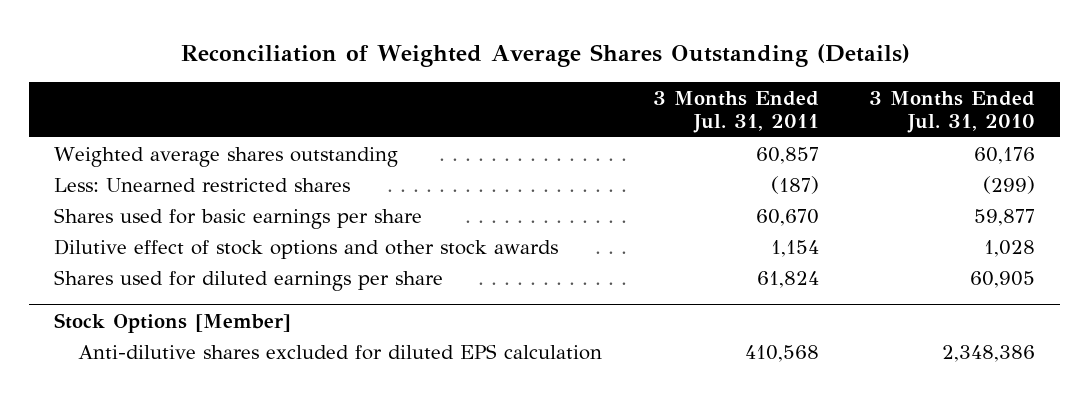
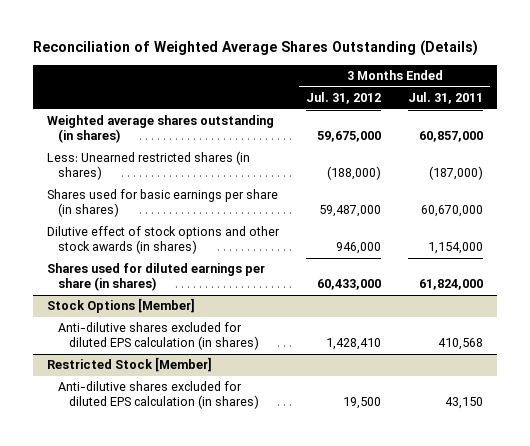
[869,90,1036,134] 3 Months Ended Jul. 31, 2010 -> none
none -> [305,92,381,105] Jul. 31, 2012
[54,146,399,167] Weighted average shares outstanding -> [46,115,274,144] Weighted average shares outstanding (in shares)
[755,146,819,164] 60,857 -> [419,131,484,143] 60,857,000
[54,177,351,192] Less: Unearned restricted shares -> [46,151,250,181] Less: Unearned restricted shares (in shares)
[770,175,819,194] (187) -> [429,166,484,181] (187,000)
[54,207,423,229] Shares used for basic earnings per share -> [46,189,278,218] Shares used for basic earnings per share (in shares)
[755,208,819,226] 60,670 -> [421,205,484,218] 60,670,000
[54,238,559,259] Dilutive effect of stock options and other stock awards -> [46,226,280,255] Dilutive effect of stock options and other stock awards (in shares)
[770,239,819,257] 1,154 -> [428,242,484,255] 1,154,000
[54,269,444,291] Shares used for diluted earnings per share -> [46,263,265,292] Shares used for diluted earnings per share (in shares)
[756,270,819,288] 61,824 -> [419,279,484,291] 61,824,000
[78,343,603,360] Anti-dilutive shares excluded for diluted EPS calculation -> [57,322,260,351] Anti-dilutive shares excluded for diluted EPS calculation (in shares)
none -> [46,357,212,373] Restricted Stock [Member]
none -> [57,381,260,410] Anti-dilutive shares excluded for diluted EPS calculation (in shares)

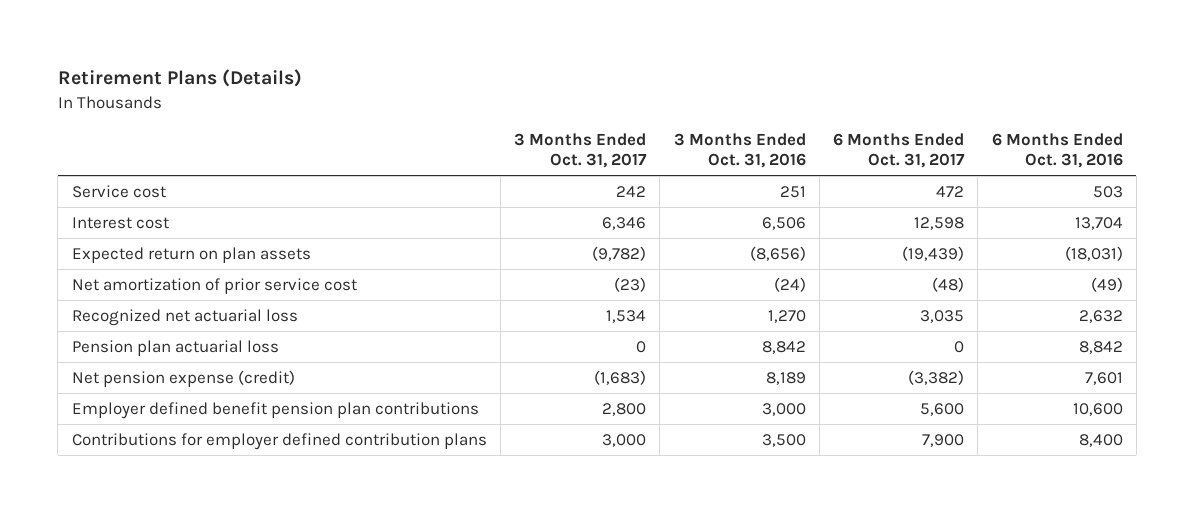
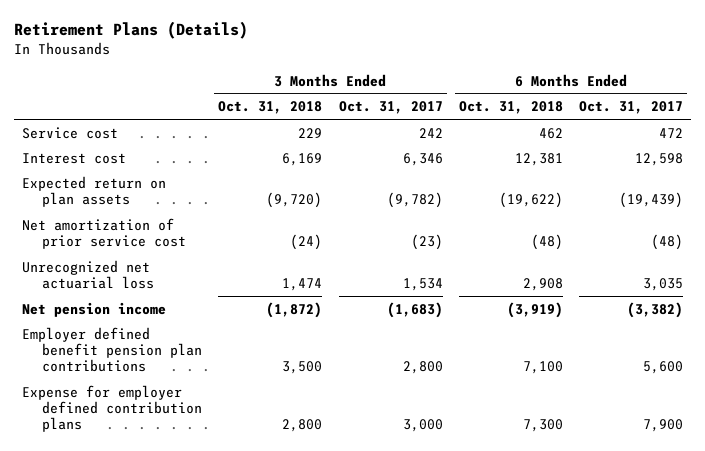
[673,133,806,169] 3 Months Ended Oct. 31, 2016 -> none
[991,133,1123,169] 6 Months Ended Oct. 31, 2016 -> none
none -> [218,101,323,115] Oct. 31, 2018
none -> [458,101,563,115] Oct. 31, 2018
[71,339,279,356] Pension plan actuarial loss -> none
[71,308,298,326] Recognized net actuarial loss -> [21,259,155,290] Unrecognized net actuarial loss
[71,369,295,387] Net pension expense (credit) -> [21,301,166,317] Net pension income
[71,432,487,450] Contributions for employer defined contribution plans -> [21,384,203,433] Expense for employer defined contribution plans

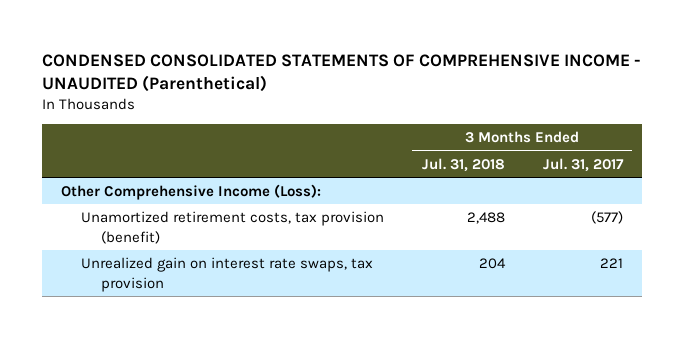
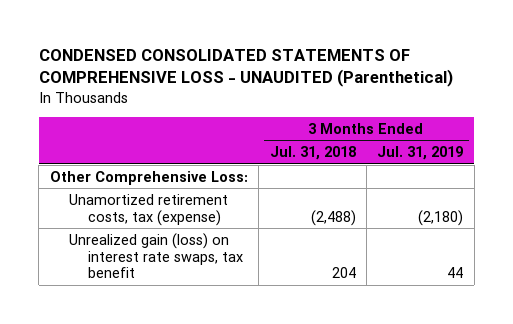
[42,53,642,93] CONDENSED CONSOLIDATED STATEMENTS OF COMPREHENSIVE INCOME - UNAUDITED (Parenthetical) -> [38,49,453,88] CONDENSED CONSOLIDATED STATEMENTS OF COMPREHENSIVE LOSS - UNAUDITED (Parenthetical)
[542,157,624,172] Jul. 31, 2017 -> none
none -> [377,146,464,161] Jul. 31, 2019
[61,183,322,200] Other Comprehensive Income (Loss): -> [49,170,248,185] Other Comprehensive Loss:
[80,210,384,244] Unamortized retirement costs, tax provision (benefit) -> [68,193,228,226] Unamortized retirement costs, tax (expense)
[466,211,505,224] 2,488 -> [310,209,356,226] (2,488)
[80,256,373,292] Unrealized gain on interest rate swaps, tax provision -> [68,232,243,279] Unrealized gain (loss) on interest rate swaps, tax benefit

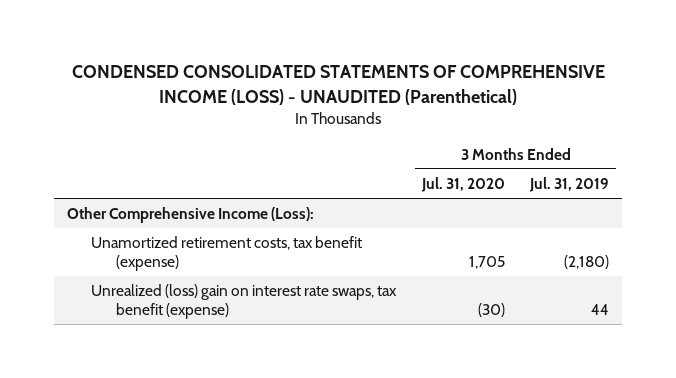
[38,49,453,88] CONDENSED CONSOLIDATED STATEMENTS OF COMPREHENSIVE LOSS - UNAUDITED (Parenthetical) -> [71,65,605,105] CONDENSED CONSOLIDATED STATEMENTS OF COMPREHENSIVE INCOME (LOSS) - UNAUDITED (Parenthetical)
[269,146,356,161] Jul. 31, 2018 -> none
none -> [420,177,505,193] Jul. 31, 2020
[49,170,248,185] Other Comprehensive Loss: -> [66,207,314,224] Other Comprehensive Income (Loss):
[68,193,228,226] Unamortized retirement costs, tax (expense) -> [91,236,363,271] Unamortized retirement costs, tax benefit (expense)
[68,232,243,279] Unrealized gain (loss) on interest rate swaps, tax benefit -> [91,284,398,319] Unrealized (loss) gain on interest rate swaps, tax benefit (expense)

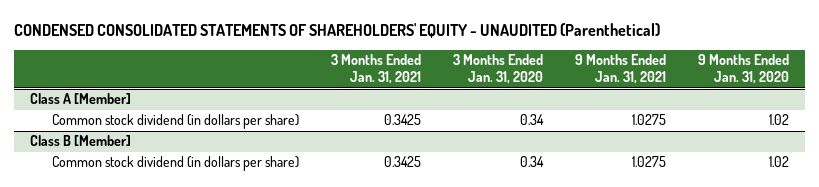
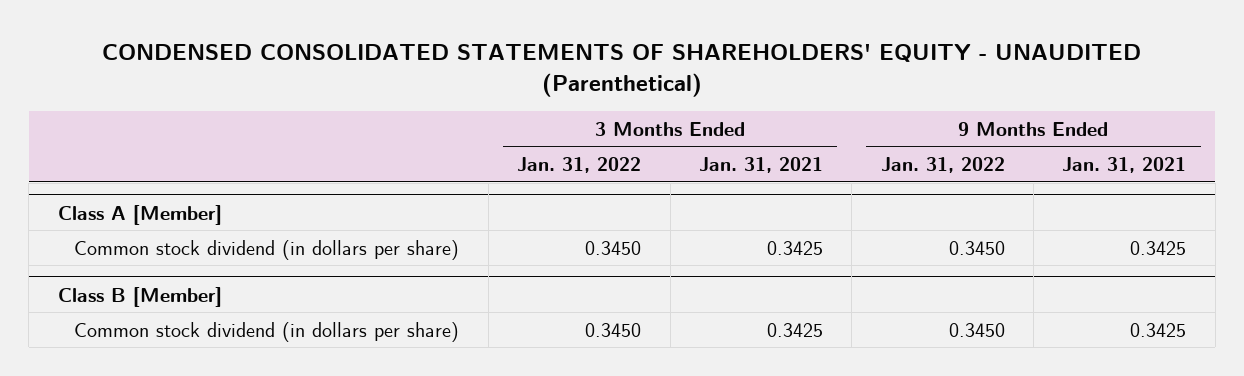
[452,54,543,85] 3 Months Ended Jan. 31, 2020 -> none
[698,54,790,85] 9 Months Ended Jan. 31, 2020 -> none
none -> [517,157,642,174] Jan. 31, 2022
none -> [880,157,1005,174] Jan. 31, 2022
[631,114,666,126] 1.0275 -> [1130,240,1187,255] 0.3425
[631,156,666,168] 1.0275 -> [1130,322,1187,337] 0.3425

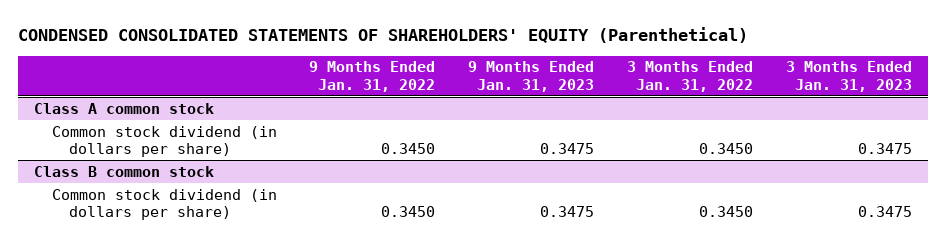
[101,43,1141,97] CONDENSED CONSOLIDATED STATEMENTS OF SHAREHOLDERS' EQUITY - UNAUDITED (Parenthetical) -> [18,26,749,43] CONDENSED CONSOLIDATED STATEMENTS OF SHAREHOLDERS' EQUITY (Parenthetical)
[698,157,823,174] Jan. 31, 2021 -> none
[1062,157,1187,174] Jan. 31, 2021 -> none
none -> [468,61,595,92] 9 Months Ended Jan. 31, 2023
none -> [785,61,912,92] 3 Months Ended Jan. 31, 2023
[57,204,222,225] Class A [Member] -> [34,102,215,114] Class A common stock
[57,286,222,307] Class B [Member] -> [34,165,215,177] Class B common stock

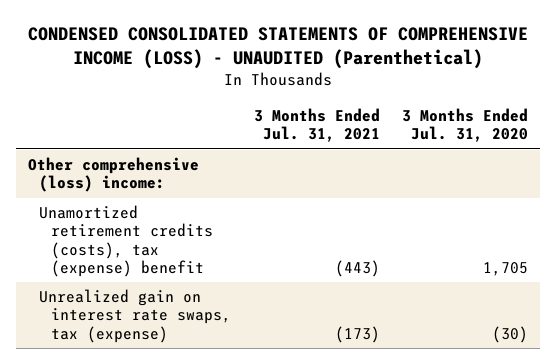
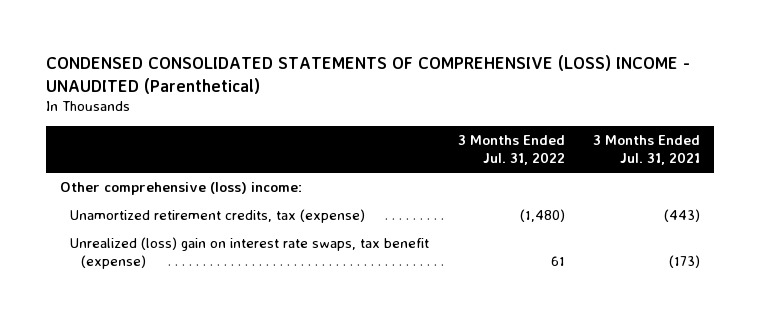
[27,27,528,70] CONDENSED CONSOLIDATED STATEMENTS OF COMPREHENSIVE INCOME (LOSS) - UNAUDITED (Parenthetical) -> [46,54,691,94] CONDENSED CONSOLIDATED STATEMENTS OF COMPREHENSIVE (LOSS) INCOME - UNAUDITED (Parenthetical)
[402,108,529,143] 3 Months Ended Jul. 31, 2020 -> none
none -> [457,135,565,165] 3 Months Ended Jul. 31, 2022
[39,205,213,277] Unamortized retirement credits (costs), tax (expense) benefit -> [70,209,366,224] Unamortized retirement credits, tax (expense)
[39,289,231,343] Unrealized gain on interest rate swaps, tax (expense) -> [70,237,430,269] Unrealized (loss) gain on interest rate swaps, tax benefit (expense)

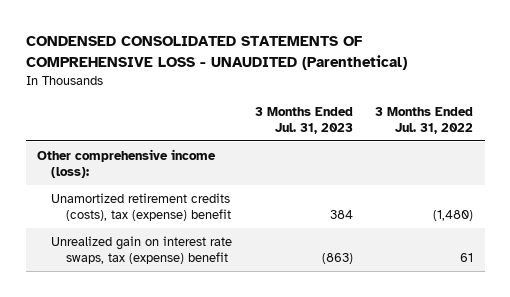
[46,54,691,94] CONDENSED CONSOLIDATED STATEMENTS OF COMPREHENSIVE (LOSS) INCOME - UNAUDITED (Parenthetical) -> [25,36,407,70] CONDENSED CONSOLIDATED STATEMENTS OF COMPREHENSIVE LOSS - UNAUDITED (Parenthetical)
[592,135,700,165] 3 Months Ended Jul. 31, 2021 -> none
none -> [254,106,353,134] 3 Months Ended Jul. 31, 2023
[60,182,303,196] Other comprehensive (loss) income: -> [37,148,217,178] Other comprehensive income (loss):
[70,209,366,224] Unamortized retirement credits, tax (expense) -> [51,192,231,221] Unamortized retirement credits (costs), tax (expense) benefit
[70,237,430,269] Unrealized (loss) gain on interest rate swaps, tax benefit (expense) -> [51,235,233,264] Unrealized gain on interest rate swaps, tax (expense) benefit

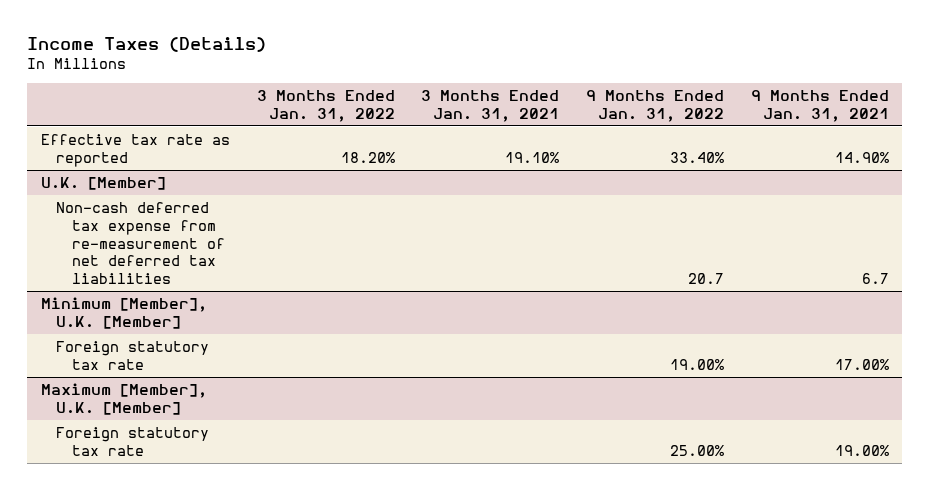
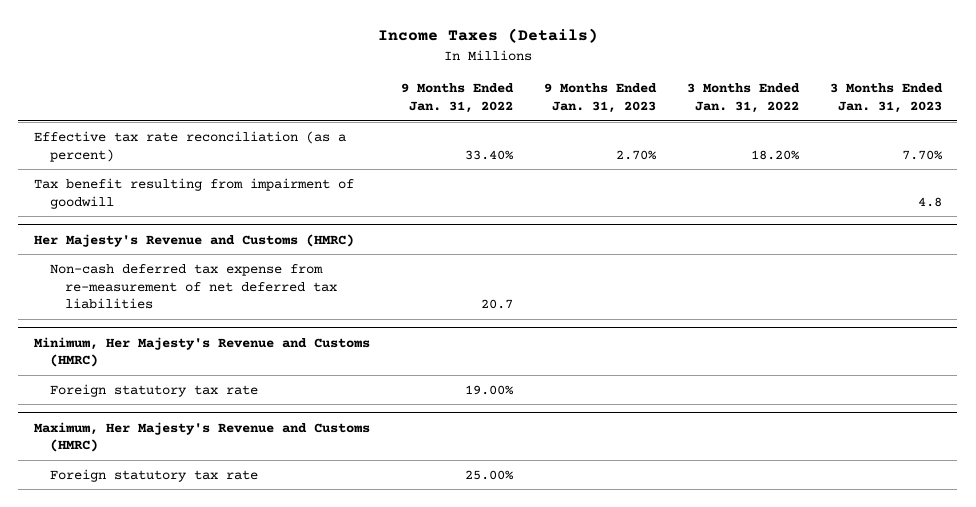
[421,89,560,122] 3 Months Ended Jan. 31, 2021 -> none
[750,89,889,122] 9 Months Ended Jan. 31, 2021 -> none
none -> [543,83,657,114] 9 Months Ended Jan. 31, 2023
none -> [829,83,943,114] 3 Months Ended Jan. 31, 2023
[40,133,230,167] Effective tax rate as reported -> [33,130,346,162] Effective tax rate reconciliation (as a percent)
none -> [33,177,354,209] Tax benefit resulting from impairment of goodwill
[40,176,166,190] U.K. [Member] -> [33,233,354,247] Her Majesty's Revenue and Customs (HMRC)
[40,296,207,329] Minimum [Member], U.K. [Member] -> none
none -> [33,336,370,368] Minimum, Her Majesty's Revenue and Customs (HMRC)
[40,382,207,415] Maximum [Member], U.K. [Member] -> none
none -> [33,421,370,453] Maximum, Her Majesty's Revenue and Customs (HMRC)

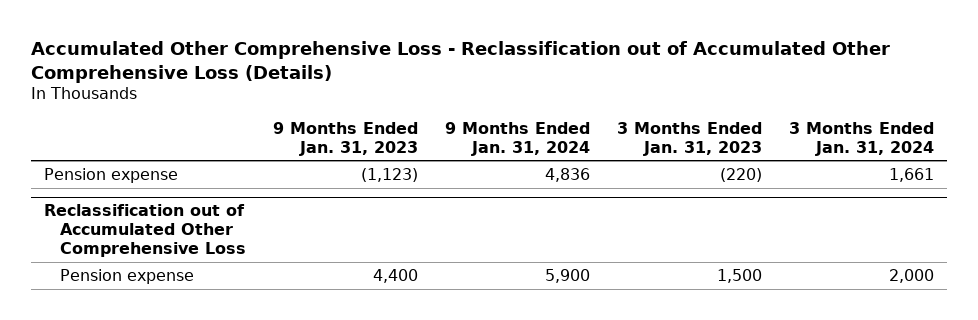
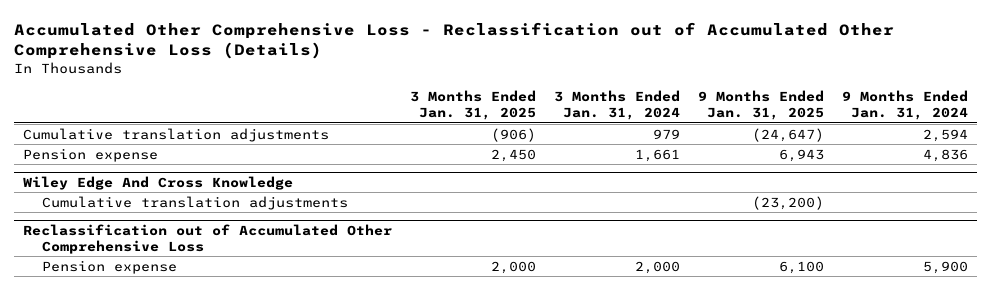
[272,121,418,156] 9 Months Ended Jan. 31, 2023 -> none
[616,121,762,156] 3 Months Ended Jan. 31, 2023 -> none
none -> [410,90,537,121] 3 Months Ended Jan. 31, 2025
none -> [698,90,825,121] 9 Months Ended Jan. 31, 2025
none -> [23,127,330,142] Cumulative translation adjustments
none -> [23,175,294,190] Wiley Edge And Cross Knowledge
none -> [42,195,349,210] Cumulative translation adjustments

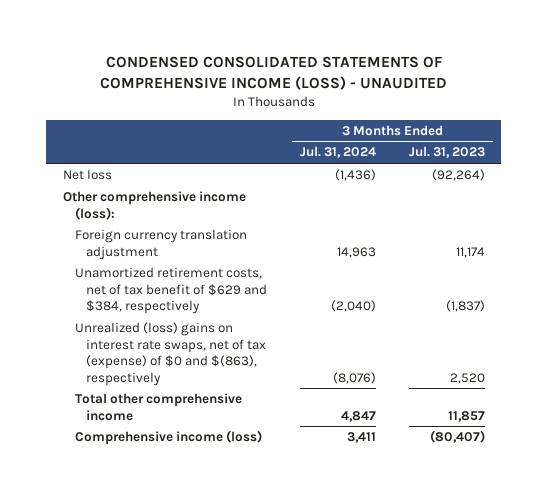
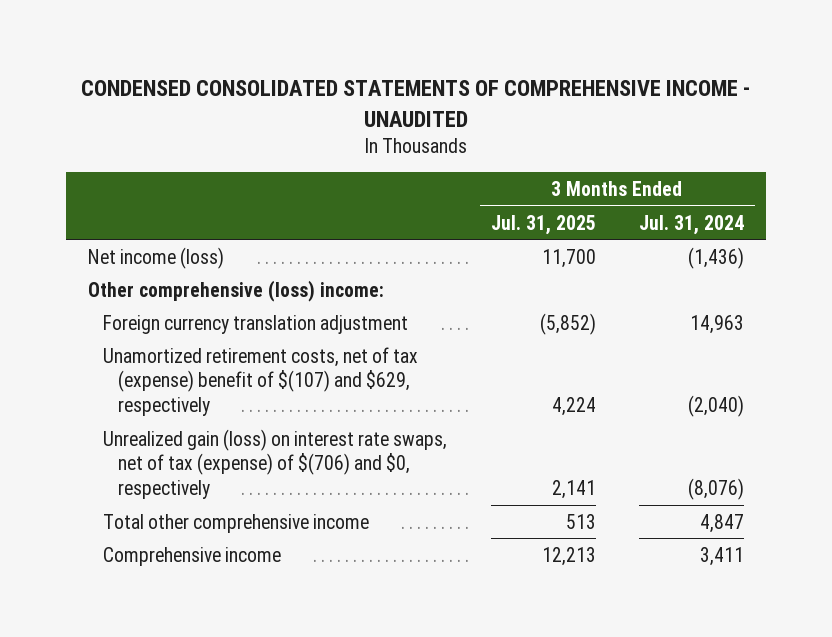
[99,56,447,91] CONDENSED CONSOLIDATED STATEMENTS OF COMPREHENSIVE INCOME (LOSS) - UNAUDITED -> [81,80,751,127] CONDENSED CONSOLIDATED STATEMENTS OF COMPREHENSIVE INCOME - UNAUDITED
[409,146,486,159] Jul. 31, 2023 -> none
none -> [490,214,596,235] Jul. 31, 2025
[62,169,112,181] Net loss -> [87,246,224,269] Net income (loss)
[62,191,246,220] Other comprehensive income (loss): -> [87,279,384,302] Other comprehensive (loss) income:
[74,267,268,315] Unamortized retirement costs, net of tax benefit of $629 and $384, respectively -> [103,346,419,417] Unamortized retirement costs, net of tax (expense) benefit of $(107) and $629, respectively
[74,322,267,386] Unrealized (loss) gains on interest rate swaps, net of tax (expense) of $0 and $(863), respectively -> [103,428,448,500] Unrealized gain (loss) on interest rate swaps, net of tax (expense) of $(706) and $0, respectively
[74,430,262,446] Comprehensive income (loss) -> [103,546,282,566] Comprehensive income

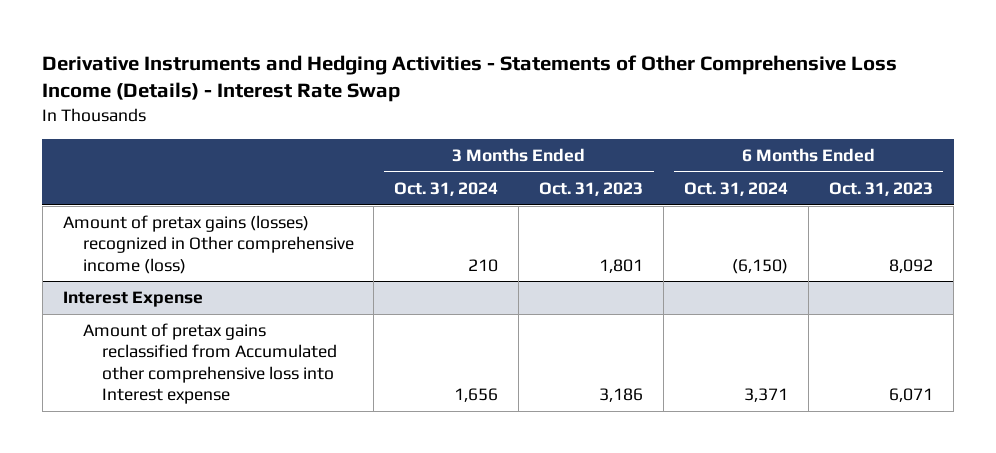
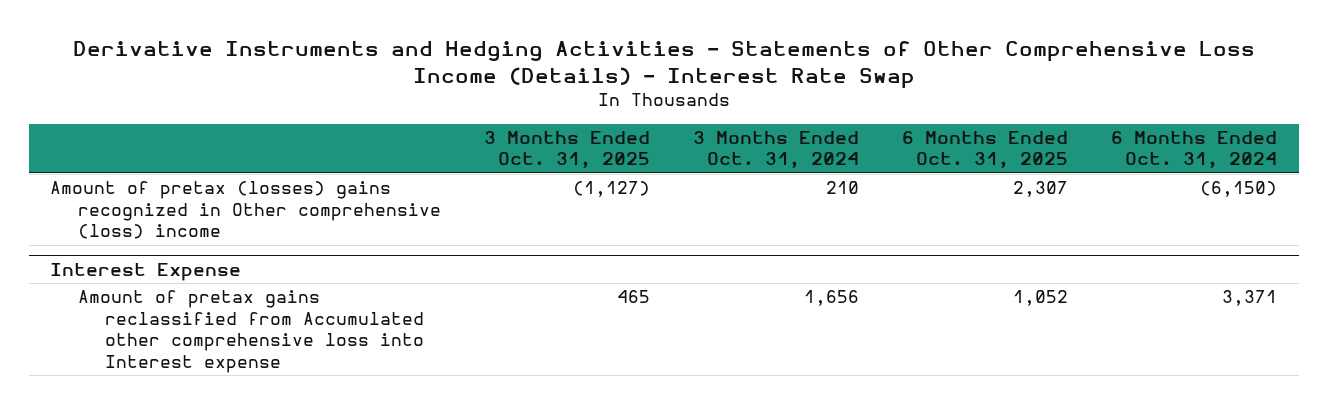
[539,181,644,196] Oct. 31, 2023 -> none
[829,181,934,196] Oct. 31, 2023 -> none
none -> [483,130,650,170] 3 Months Ended Oct. 31, 2025
none -> [902,130,1069,170] 6 Months Ended Oct. 31, 2025
[62,215,354,274] Amount of pretax gains (losses) recognized in Other comprehensive income (loss) -> [50,181,441,240] Amount of pretax (losses) gains recognized in Other comprehensive (loss) income

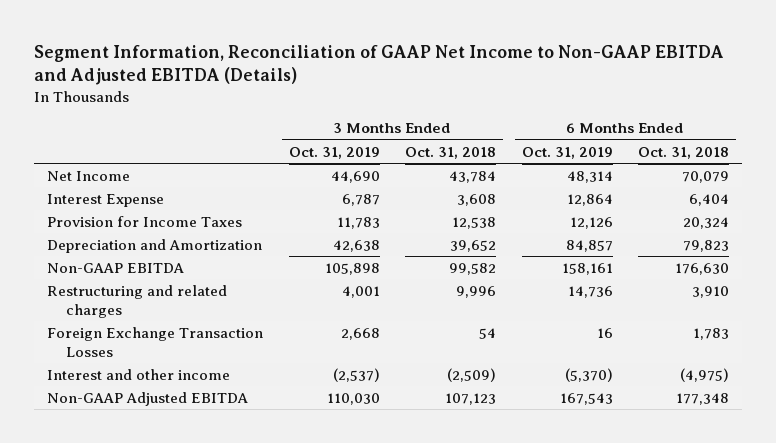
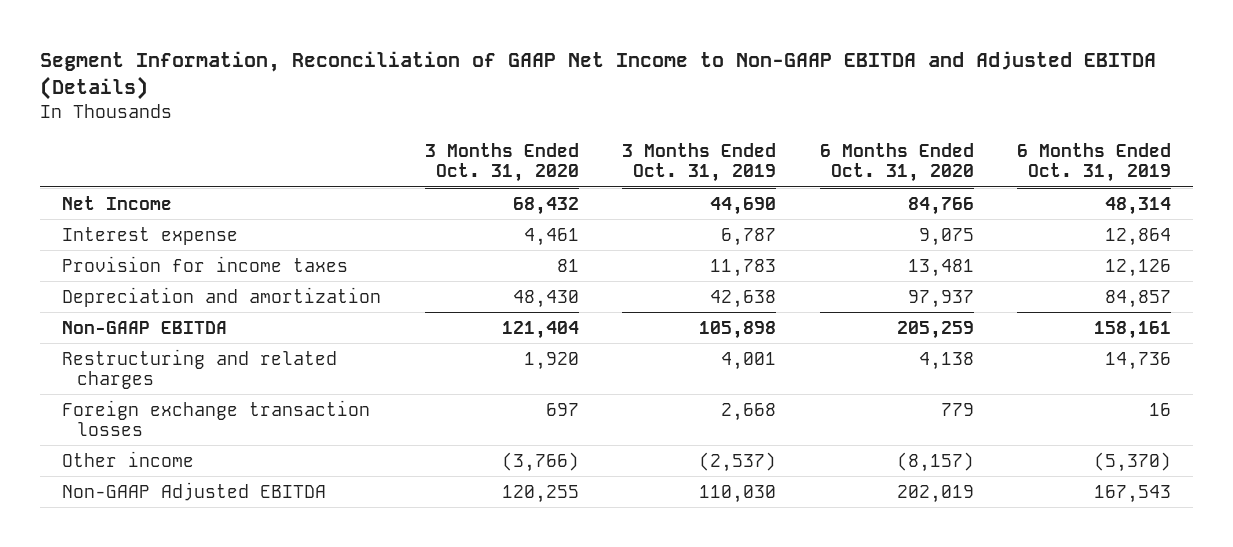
[405,146,497,159] Oct. 31, 2018 -> none
[638,146,730,159] Oct. 31, 2018 -> none
none -> [424,142,579,183] 3 Months Ended Oct. 31, 2020
none -> [819,142,974,183] 6 Months Ended Oct. 31, 2020
[47,193,165,207] Interest Expense -> [62,226,239,245] Interest expense
[47,215,243,227] Provision for Income Taxes -> [62,255,349,272] Provision for income taxes
[47,238,263,253] Depreciation and Amortization -> [62,286,382,307] Depreciation and amortization
[47,326,264,357] Foreign Exchange Transaction Losses -> [62,399,371,436] Foreign exchange transaction losses
[47,368,231,380] Interest and other income -> [62,450,195,467] Other income

